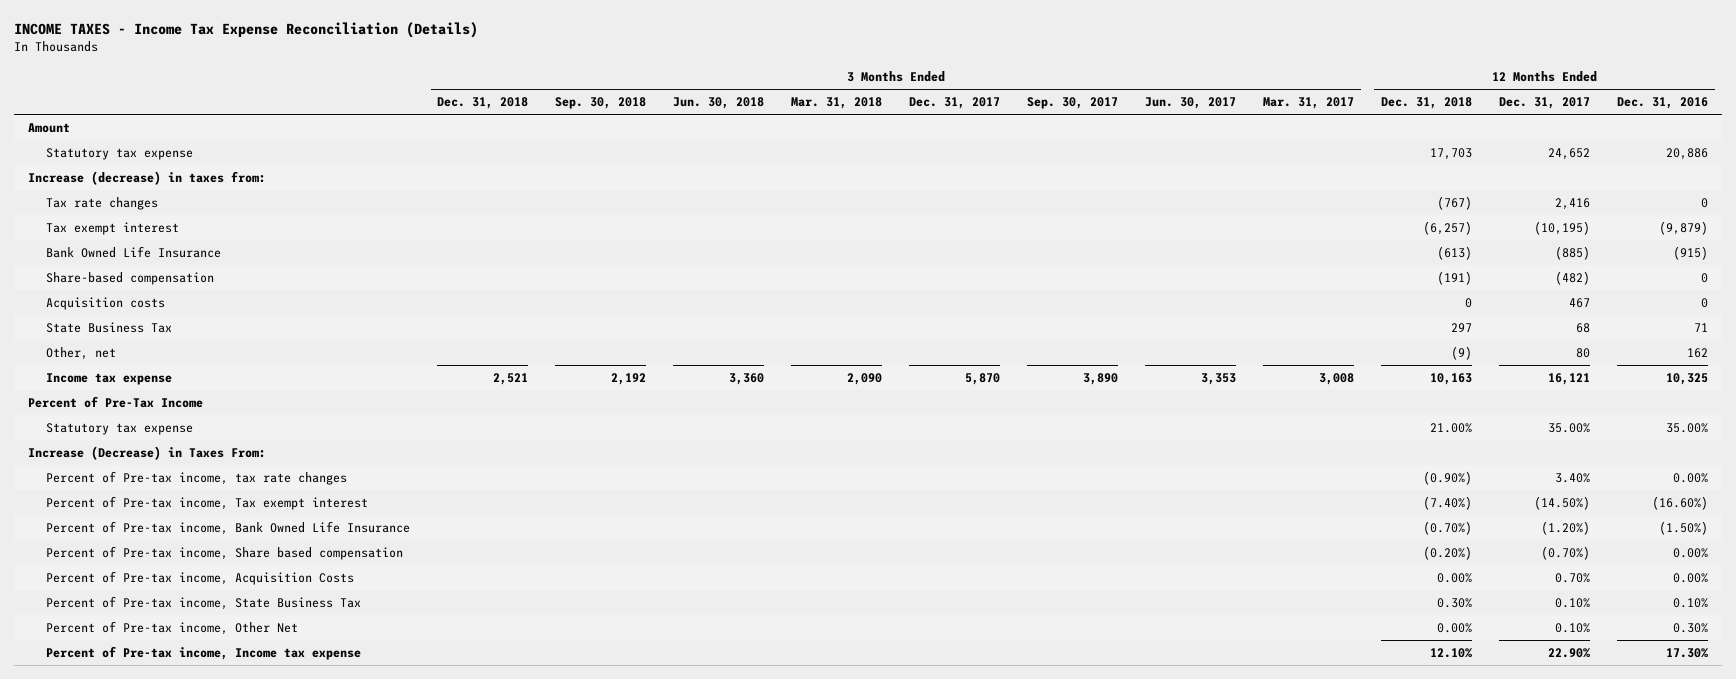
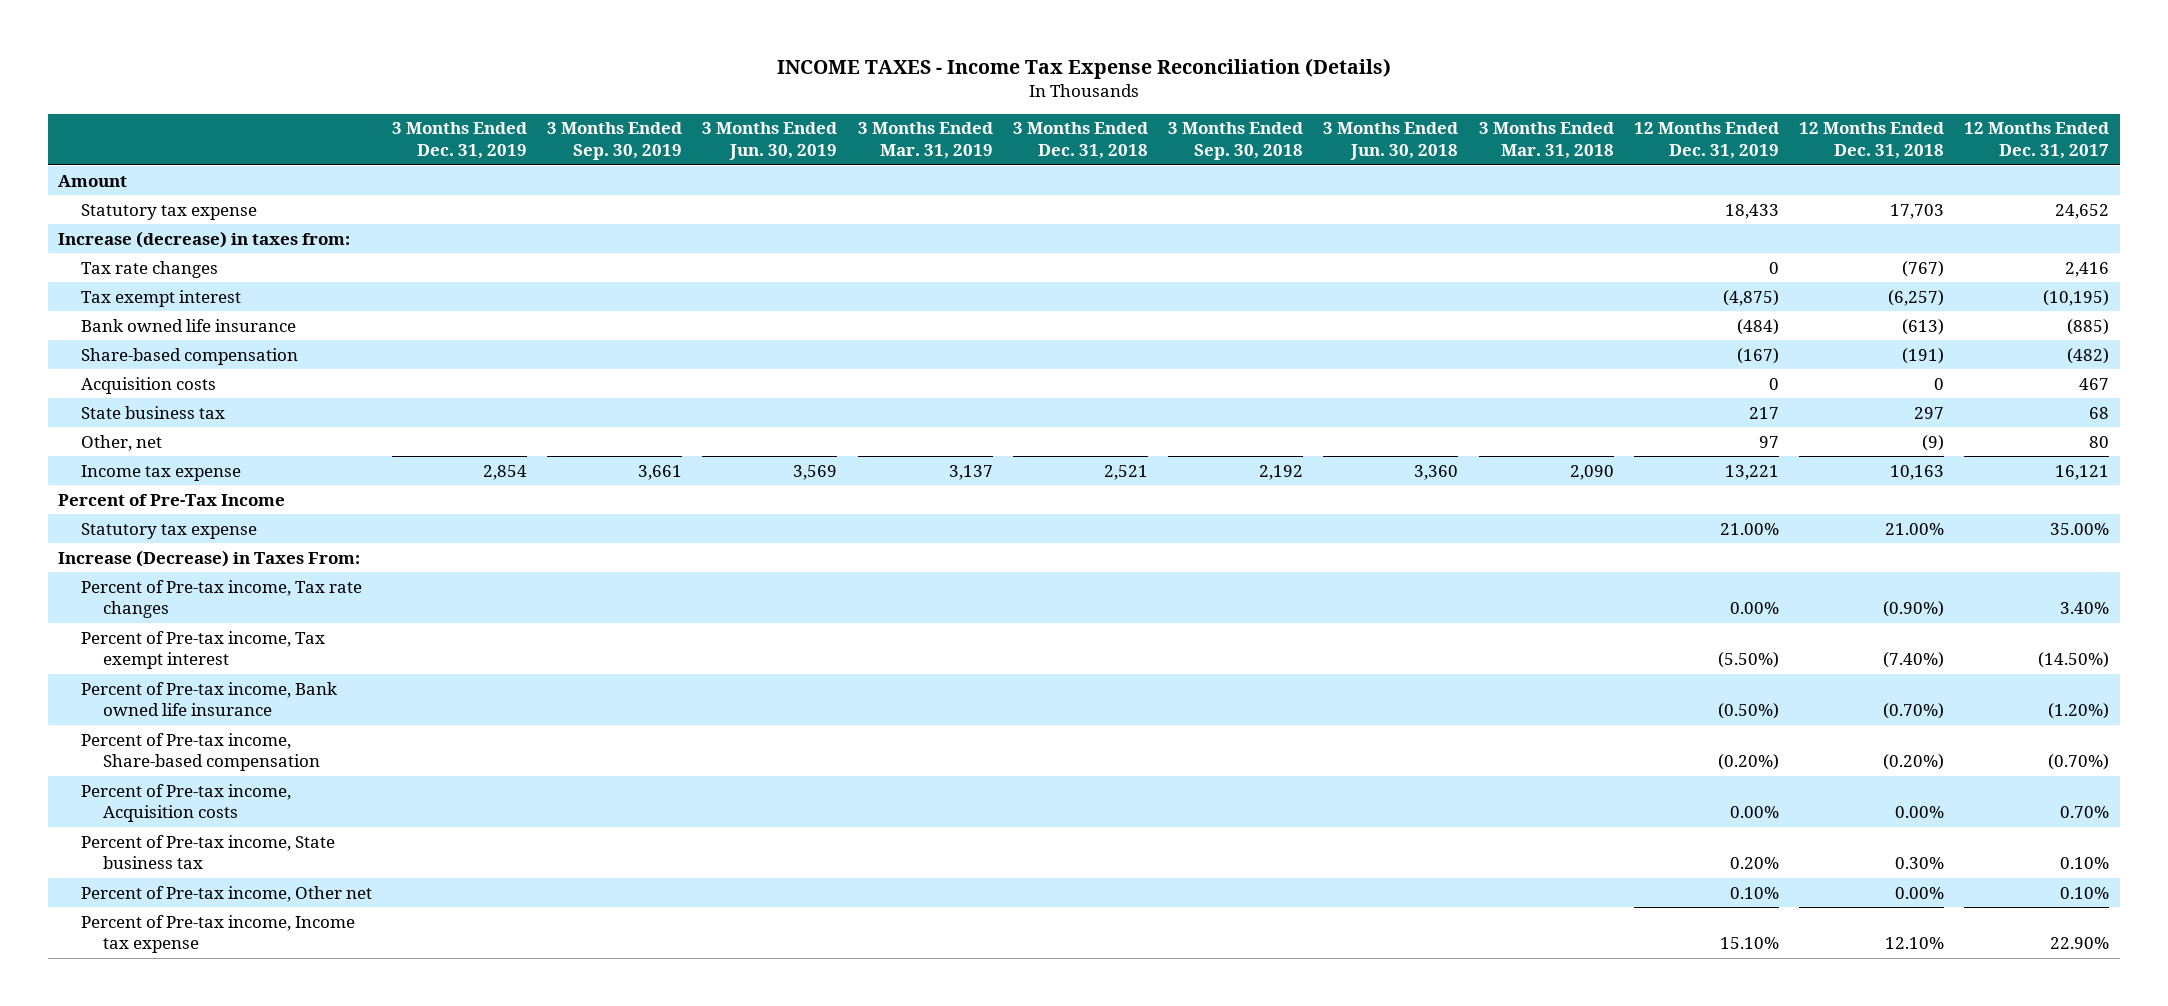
[909,97,1001,110] Dec. 31, 2017 -> none
[1027,97,1119,110] Sep. 30, 2017 -> none
[1145,97,1237,110] Jun. 30, 2017 -> none
[1263,97,1355,110] Mar. 31, 2017 -> none
[1617,97,1709,110] Dec. 31, 2016 -> none
none -> [391,122,527,160] 3 Months Ended Dec. 31, 2019
none -> [547,122,683,161] 3 Months Ended Sep. 30, 2019
none -> [702,122,838,161] 3 Months Ended Jun. 30, 2019
none -> [857,122,993,160] 3 Months Ended Mar. 31, 2019
none -> [1633,122,1779,160] 12 Months Ended Dec. 31, 2019
[46,246,222,259] Bank Owned Life Insurance -> [80,318,296,332] Bank owned life insurance
[46,322,173,334] State Business Tax -> [80,405,225,419] State business tax
[46,471,348,486] Percent of Pre-tax income, tax rate changes -> [80,579,362,619] Percent of Pre-tax income, Tax rate changes
[46,521,411,536] Percent of Pre-tax income, Bank Owned Life Insurance -> [80,681,337,717] Percent of Pre-tax income, Bank owned life insurance
[46,546,404,561] Percent of Pre-tax income, Share based compensation -> [80,732,321,772] Percent of Pre-tax income, Share-based compensation
[46,571,355,586] Percent of Pre-tax income, Acquisition Costs -> [80,783,291,823] Percent of Pre-tax income, Acquisition costs
[46,596,362,611] Percent of Pre-tax income, State Business Tax -> [80,834,335,870] Percent of Pre-tax income, State business tax
[46,621,299,636] Percent of Pre-tax income, Other Net -> [80,885,372,902] Percent of Pre-tax income, Other net

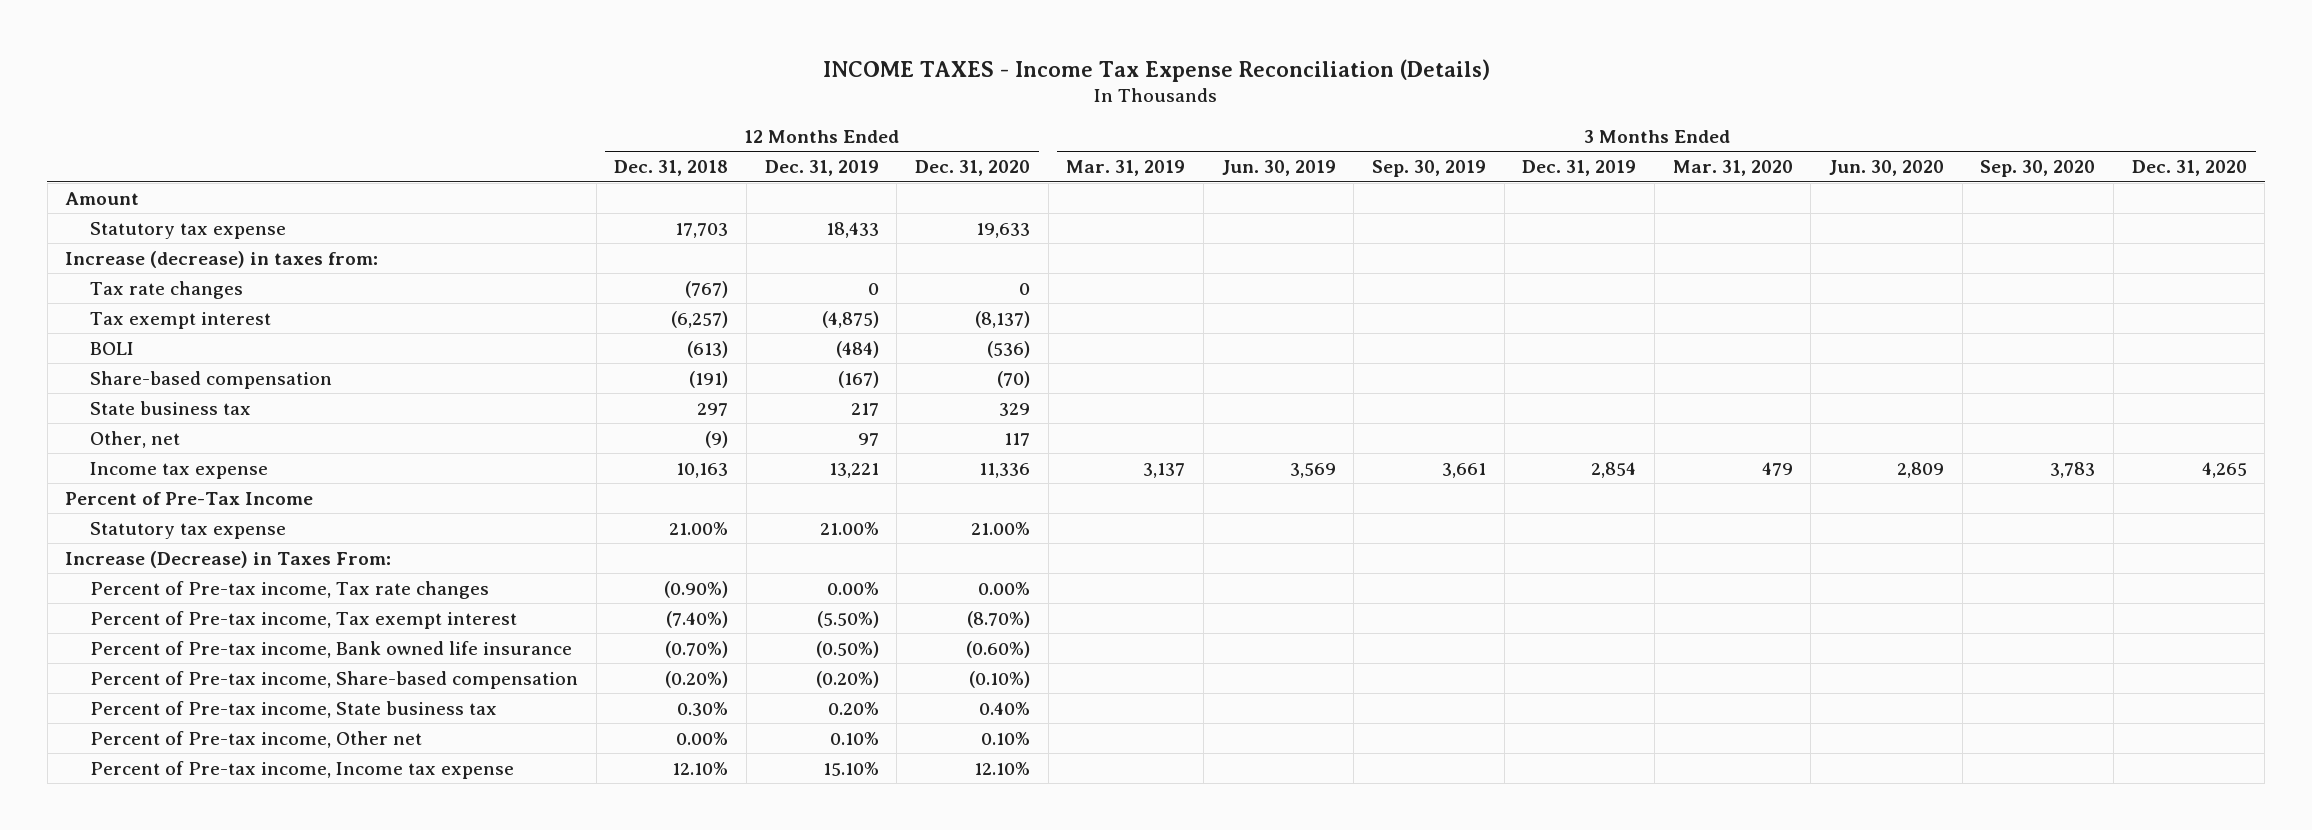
[1012,122,1148,160] 3 Months Ended Dec. 31, 2018 -> none
[1168,122,1304,161] 3 Months Ended Sep. 30, 2018 -> none
[1323,122,1459,161] 3 Months Ended Jun. 30, 2018 -> none
[1478,122,1614,160] 3 Months Ended Mar. 31, 2018 -> none
[1964,122,2110,160] 12 Months Ended Dec. 31, 2017 -> none
none -> [915,160,1031,177] Dec. 31, 2020
none -> [1672,160,1793,177] Mar. 31, 2020
none -> [1829,160,1945,177] Jun. 30, 2020
none -> [1980,160,2096,178] Sep. 30, 2020
none -> [2131,160,2247,177] Dec. 31, 2020
[80,318,296,332] Bank owned life insurance -> [90,341,135,355] BOLI
[80,376,216,394] Acquisition costs -> none
[80,783,291,823] Percent of Pre-tax income, Acquisition costs -> none

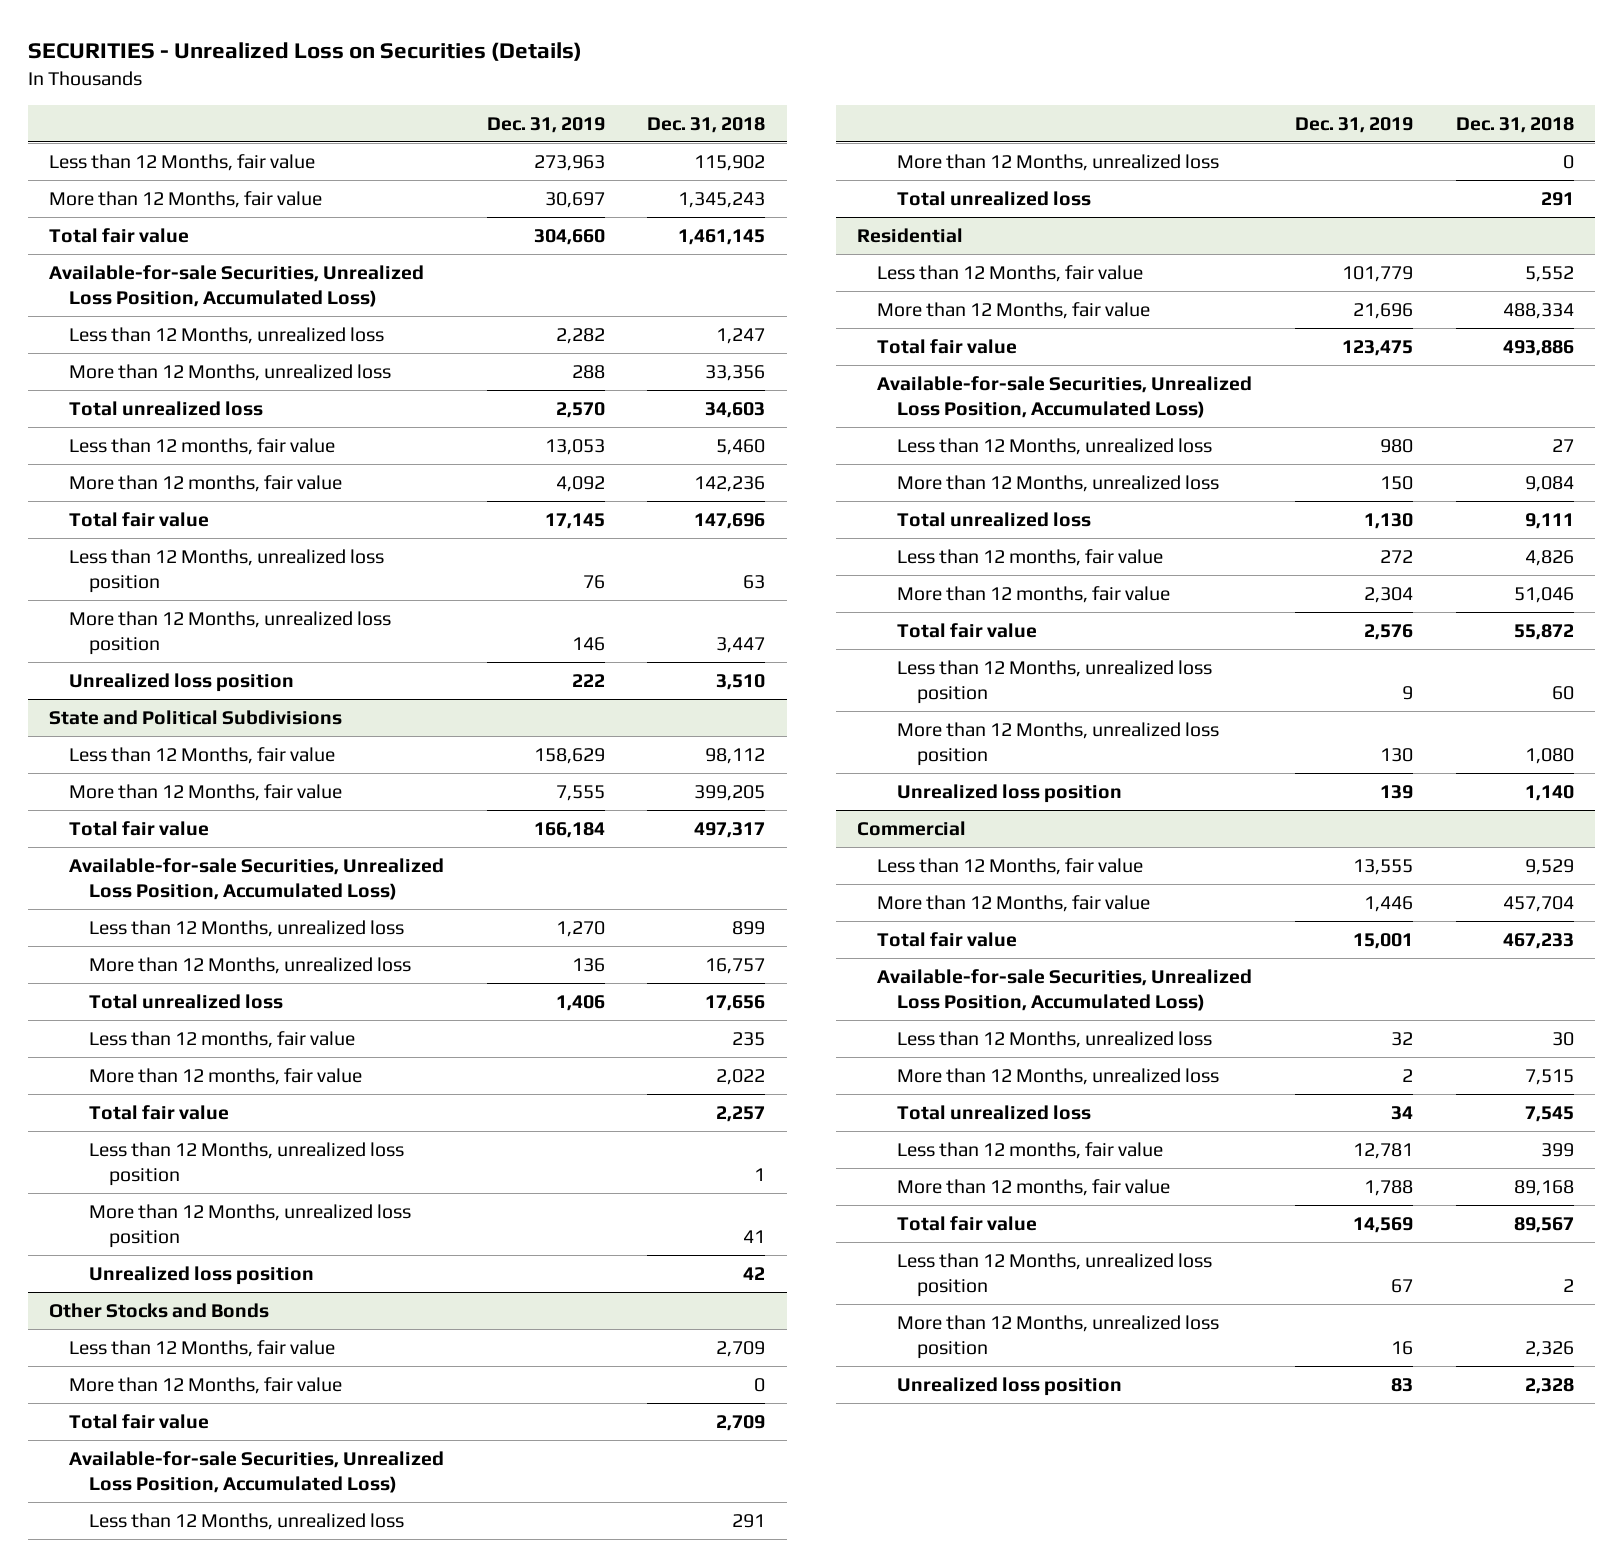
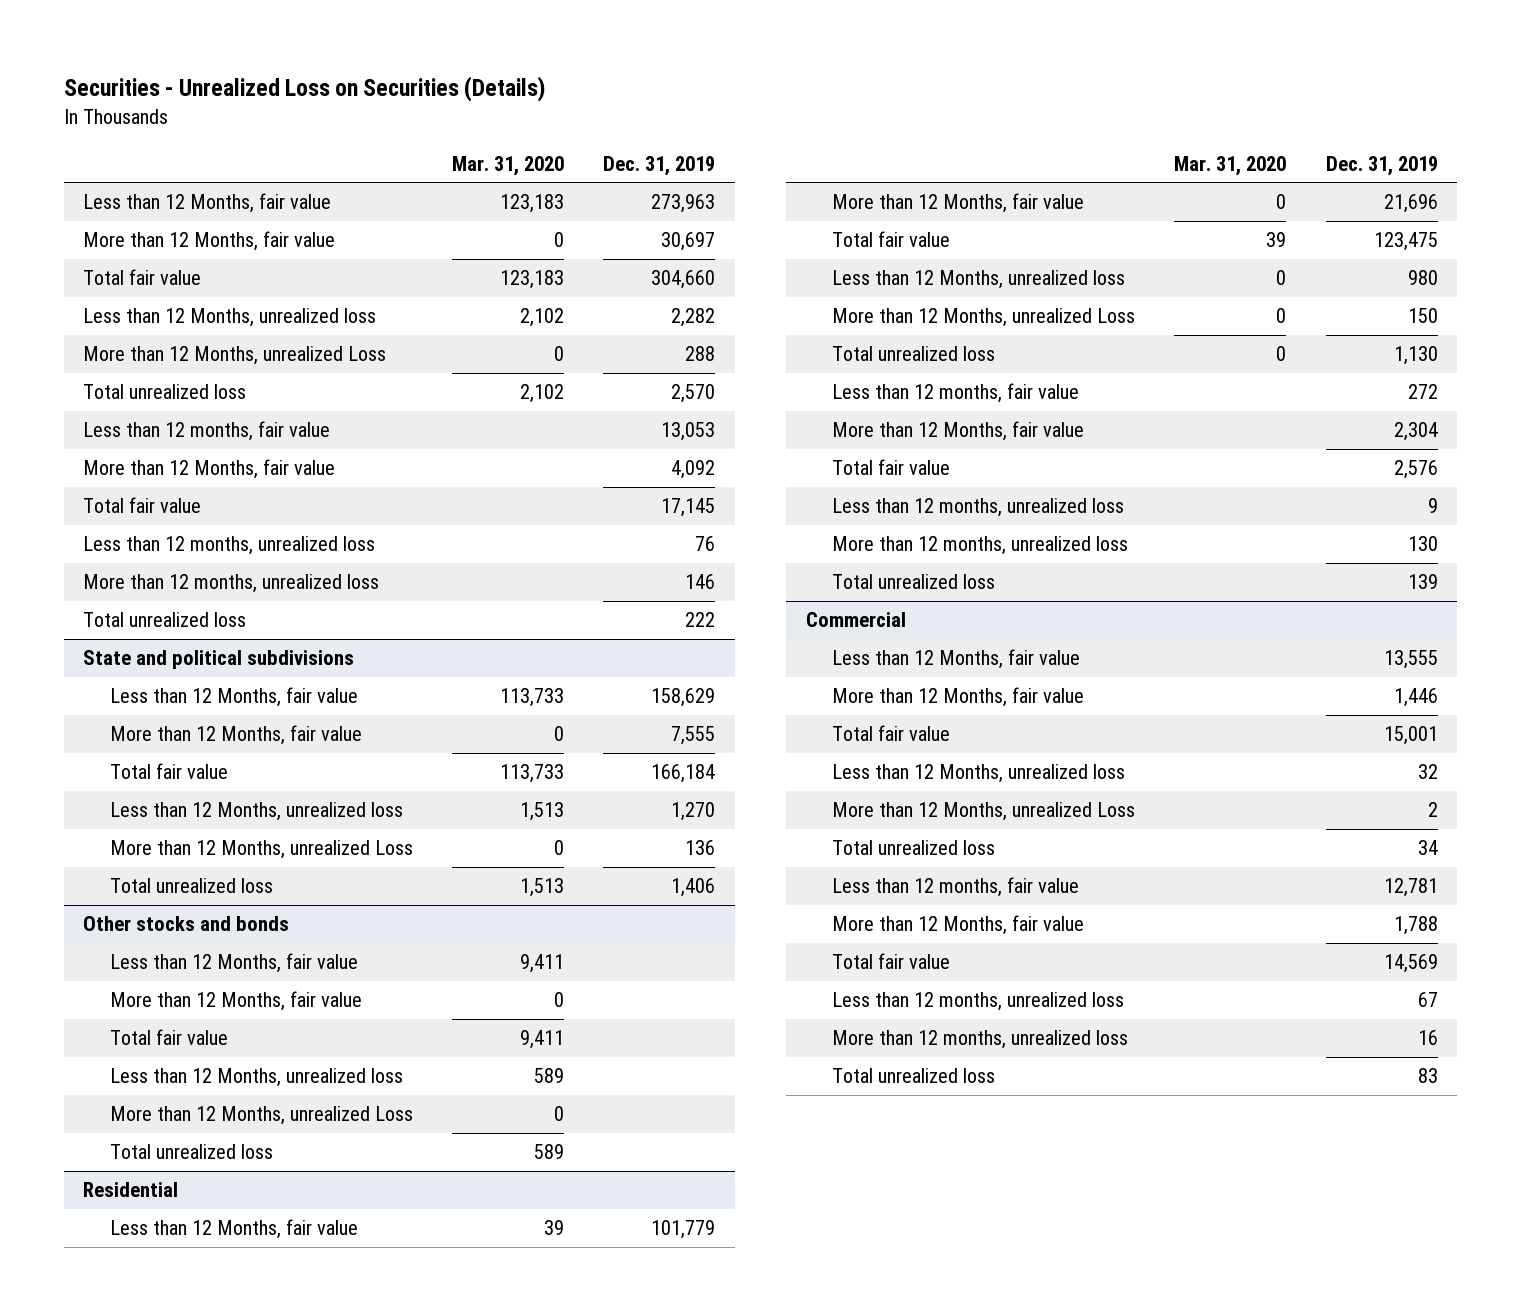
[27,42,582,62] SECURITIES - Unrealized Loss on Securities (Details) -> [63,75,545,102] Securities - Unrealized Loss on Securities (Details)
[647,116,766,133] Dec. 31, 2018 -> none
none -> [452,155,565,176] Mar. 31, 2020
[48,265,424,308] Available-for-sale Securities, Unrealized Loss Position, Accumulated Loss) -> none
[68,364,391,382] More than 12 Months, unrealized loss -> [83,346,387,366] More than 12 Months, unrealized Loss
[68,475,342,493] More than 12 months, fair value -> [83,459,336,480] More than 12 Months, fair value
[68,549,384,594] Less than 12 Months, unrealized loss position -> [83,536,376,556] Less than 12 months, unrealized loss
[68,611,391,656] More than 12 Months, unrealized loss position -> [83,574,380,594] More than 12 months, unrealized loss
[68,673,294,693] Unrealized loss position -> [83,612,247,628] Total unrealized loss
[48,710,342,726] State and Political Subdivisions -> [83,650,355,670] State and political subdivisions
[68,858,444,901] Available-for-sale Securities, Unrealized Loss Position, Accumulated Loss) -> none
[88,957,411,975] More than 12 Months, unrealized loss -> [109,840,413,860] More than 12 Months, unrealized Loss
[88,1031,355,1049] Less than 12 months, fair value -> none
[88,1068,362,1086] More than 12 months, fair value -> none
[88,1105,229,1121] Total fair value -> none
[88,1142,404,1187] Less than 12 Months, unrealized loss position -> none
[88,1204,411,1249] More than 12 Months, unrealized loss position -> none
[88,1266,314,1286] Unrealized loss position -> none
[48,1303,269,1319] Other Stocks and Bonds -> [83,916,290,932] Other stocks and bonds
[68,1451,444,1494] Available-for-sale Securities, Unrealized Loss Position, Accumulated Loss) -> none
[897,154,1220,172] More than 12 Months, unrealized loss -> [109,1106,413,1126] More than 12 Months, unrealized Loss
[877,376,1253,419] Available-for-sale Securities, Unrealized Loss Position, Accumulated Loss) -> none
[897,475,1220,493] More than 12 Months, unrealized loss -> [832,308,1136,328] More than 12 Months, unrealized Loss
[897,586,1171,604] More than 12 months, fair value -> [832,421,1085,442] More than 12 Months, fair value
[897,660,1213,705] Less than 12 Months, unrealized loss position -> [832,498,1125,518] Less than 12 months, unrealized loss
[897,722,1220,767] More than 12 Months, unrealized loss position -> [832,536,1129,556] More than 12 months, unrealized loss
[897,784,1123,804] Unrealized loss position -> [832,574,996,590] Total unrealized loss
[877,969,1253,1012] Available-for-sale Securities, Unrealized Loss Position, Accumulated Loss) -> none
[897,1068,1220,1086] More than 12 Months, unrealized loss -> [832,802,1136,822] More than 12 Months, unrealized Loss
[897,1179,1171,1197] More than 12 months, fair value -> [832,915,1085,936] More than 12 Months, fair value
[897,1253,1213,1298] Less than 12 Months, unrealized loss position -> [832,992,1125,1012] Less than 12 months, unrealized loss
[897,1315,1220,1360] More than 12 Months, unrealized loss position -> [832,1030,1129,1050] More than 12 months, unrealized loss
[897,1377,1123,1397] Unrealized loss position -> [832,1068,996,1084] Total unrealized loss

